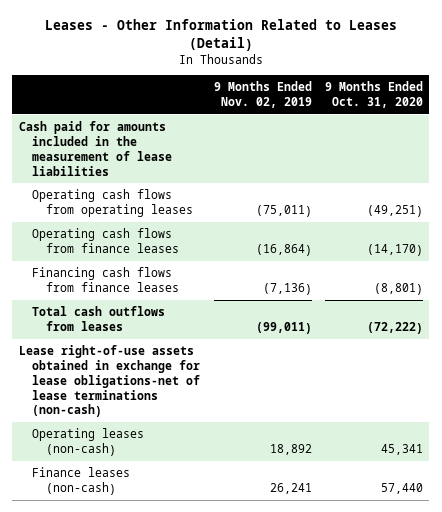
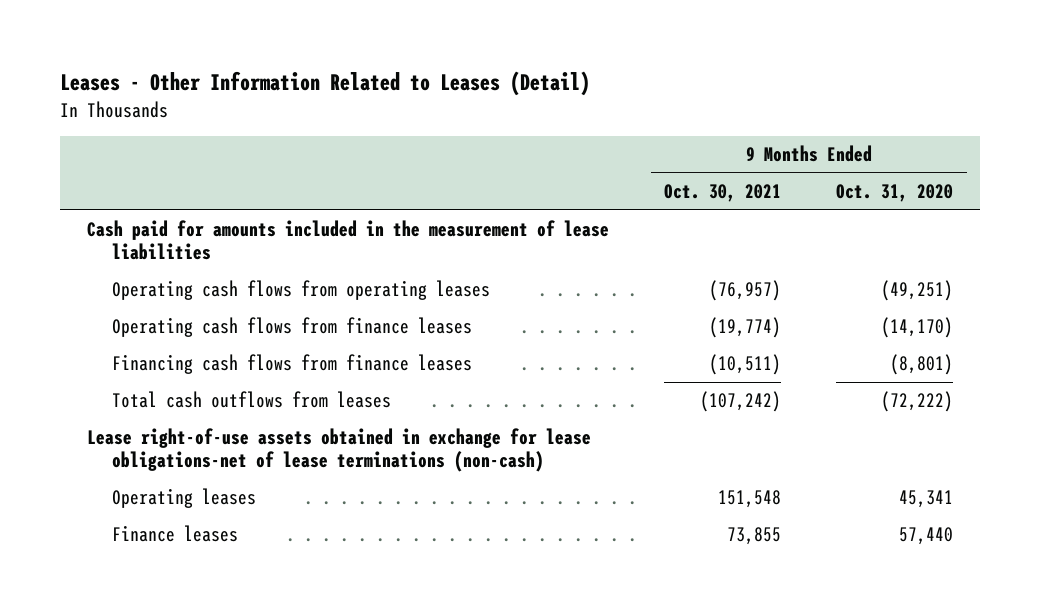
[213,81,312,108] 9 Months Ended Nov. 02, 2019 -> none
none -> [664,184,782,203] Oct. 30, 2021
[32,428,145,456] Operating leases (non-cash) -> [112,488,257,509] Operating leases
[32,467,131,495] Finance leases (non-cash) -> [112,525,239,543] Finance leases

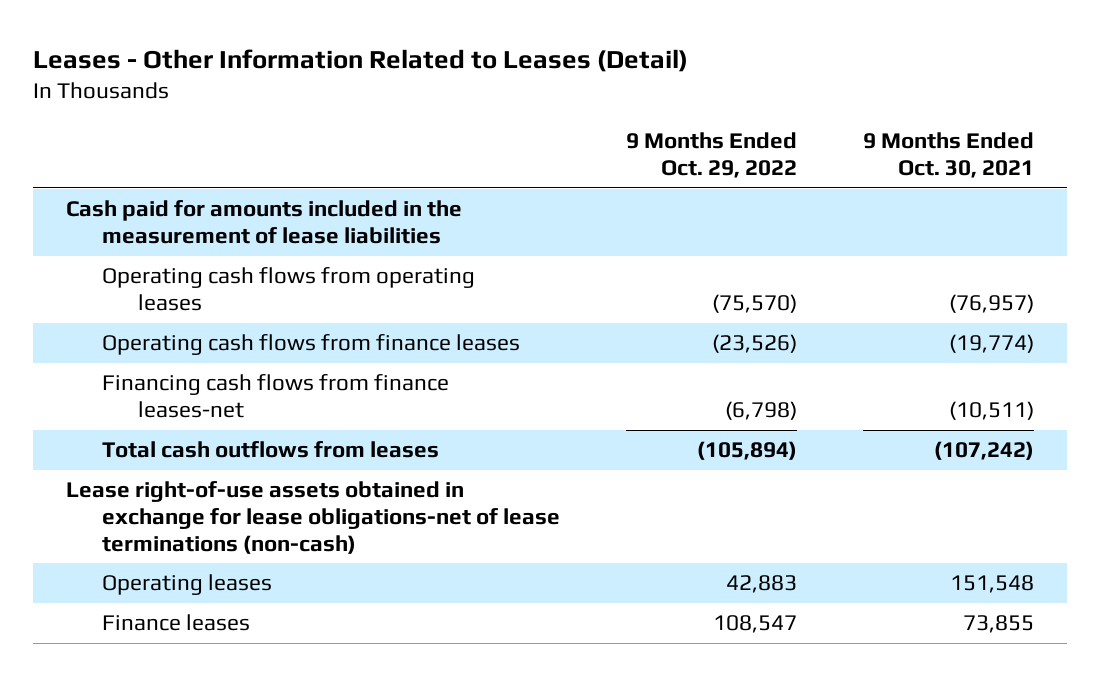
[836,184,954,203] Oct. 31, 2020 -> none
none -> [626,132,798,178] 9 Months Ended Oct. 29, 2022
[112,354,473,375] Financing cash flows from finance leases -> [102,374,450,419] Financing cash flows from finance leases-net

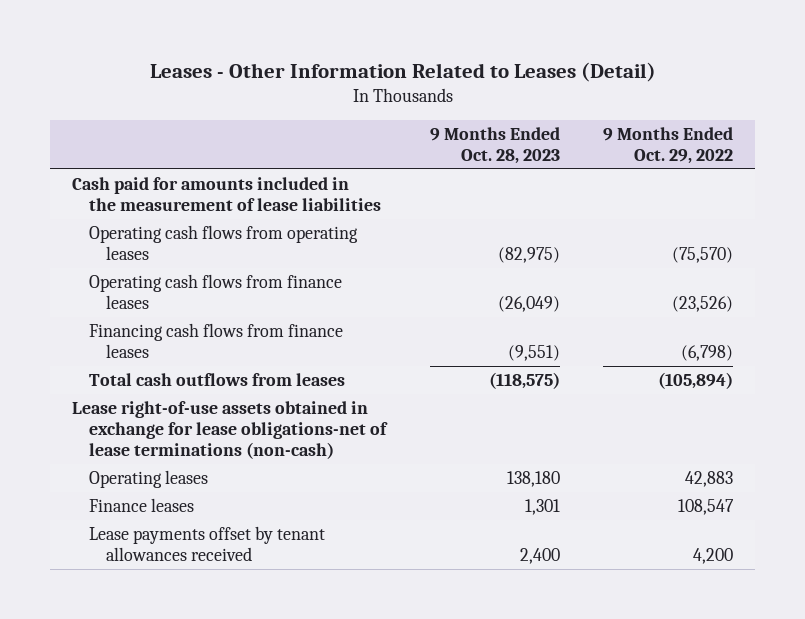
[862,132,1034,178] 9 Months Ended Oct. 30, 2021 -> none
none -> [429,126,560,164] 9 Months Ended Oct. 28, 2023
[102,374,450,419] Financing cash flows from finance leases-net -> [88,323,343,359] Financing cash flows from finance leases
none -> [88,526,325,562] Lease payments offset by tenant allowances received

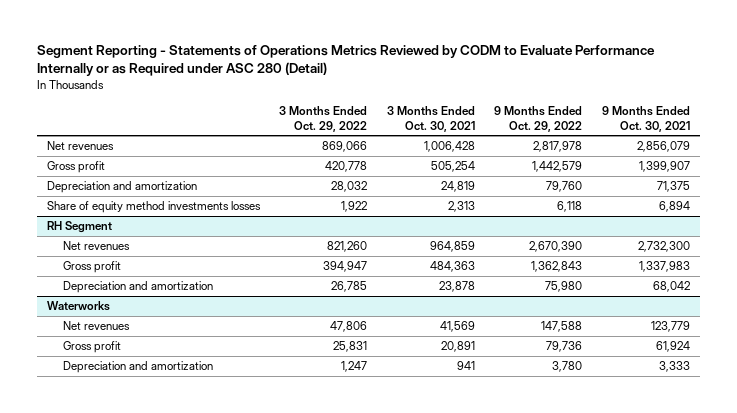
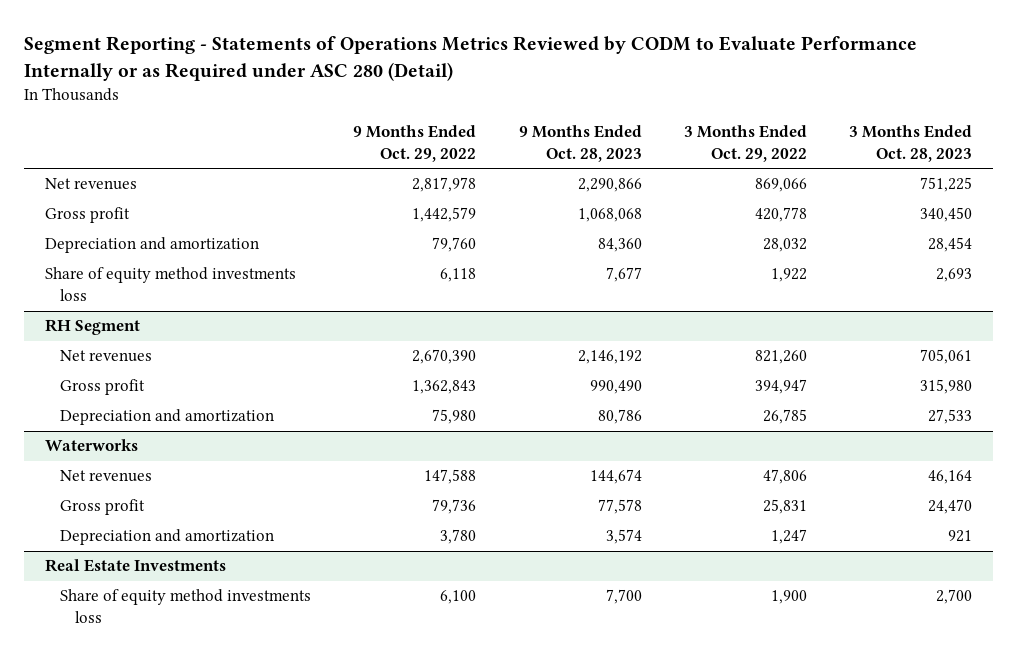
[386,106,475,132] 3 Months Ended Oct. 30, 2021 -> none
[601,106,690,132] 9 Months Ended Oct. 30, 2021 -> none
none -> [518,124,642,162] 9 Months Ended Oct. 28, 2023
none -> [848,124,972,162] 3 Months Ended Oct. 28, 2023
[46,201,261,214] Share of equity method investments losses -> [45,267,297,302] Share of equity method investments loss
none -> [45,559,227,573] Real Estate Investments
none -> [60,589,312,624] Share of equity method investments loss

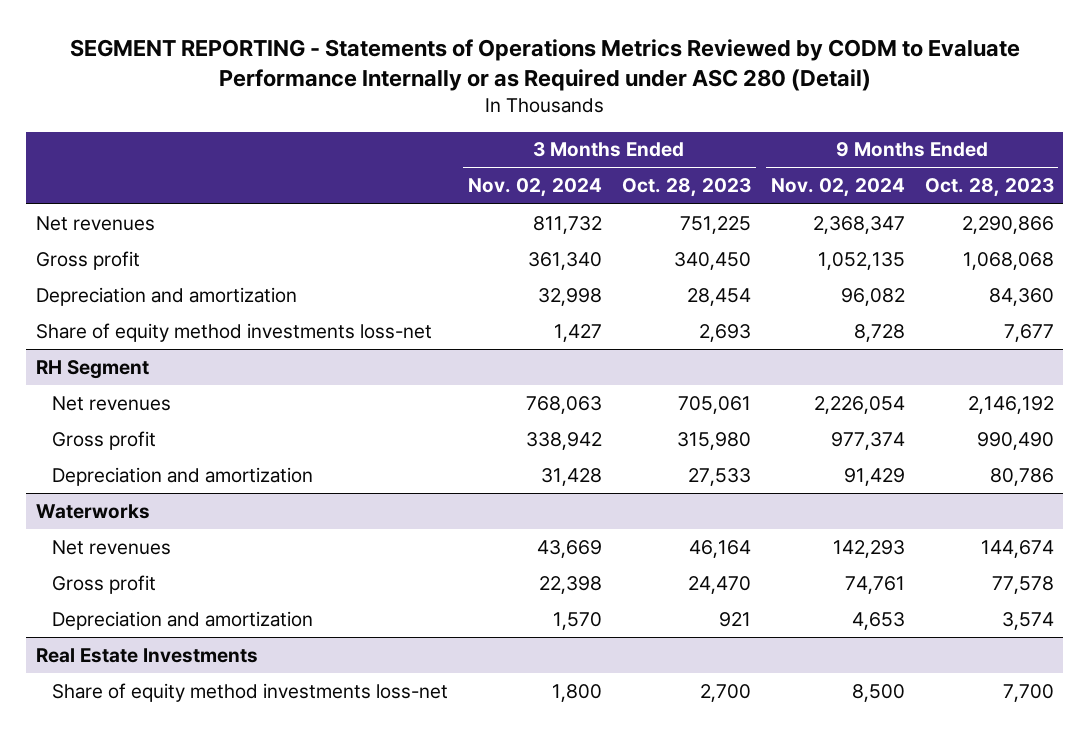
[24,36,918,81] Segment Reporting - Statements of Operations Metrics Reviewed by CODM to Evaluate Performance Internally or as Required under ASC 280 (Detail) -> [69,38,1020,92] SEGMENT REPORTING - Statements of Operations Metrics Reviewed by CODM to Evaluate Performance Internally or as Required under ASC 280 (Detail)
[353,124,477,162] 9 Months Ended Oct. 29, 2022 -> none
[683,124,807,162] 3 Months Ended Oct. 29, 2022 -> none
none -> [468,178,603,198] Nov. 02, 2024
none -> [770,178,905,198] Nov. 02, 2024
[45,267,297,302] Share of equity method investments loss -> [35,322,432,342] Share of equity method investments loss-net
[60,589,312,624] Share of equity method investments loss -> [52,682,449,702] Share of equity method investments loss-net

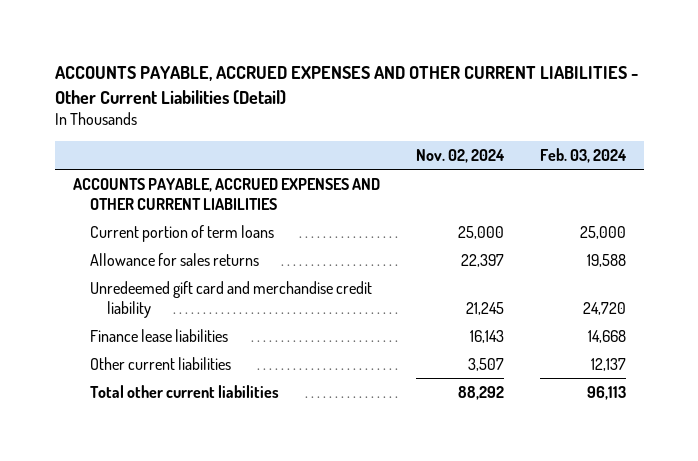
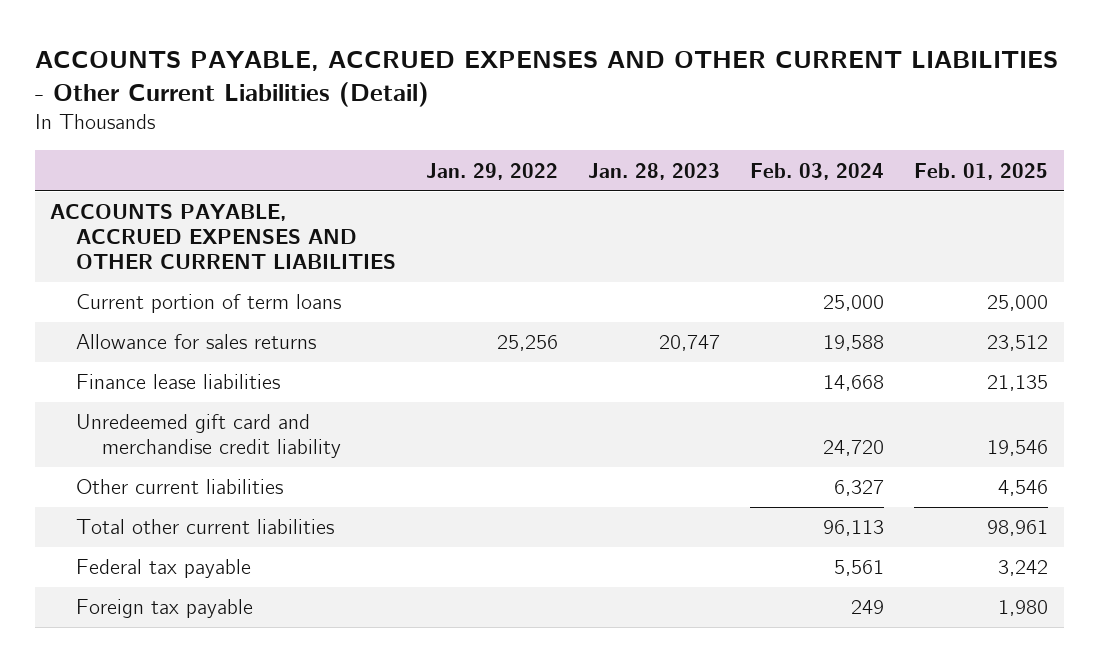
[415,148,505,163] Nov. 02, 2024 -> none
none -> [425,162,558,180] Jan. 29, 2022
none -> [588,162,721,180] Jan. 28, 2023
none -> [914,162,1049,180] Feb. 01, 2025
[89,280,372,318] Unredeemed gift card and merchandise credit liability -> [75,414,341,459] Unredeemed gift card and merchandise credit liability
[590,357,626,371] 12,137 -> [834,480,885,497] 6,327
none -> [75,559,251,579] Federal tax payable
none -> [75,599,253,619] Foreign tax payable

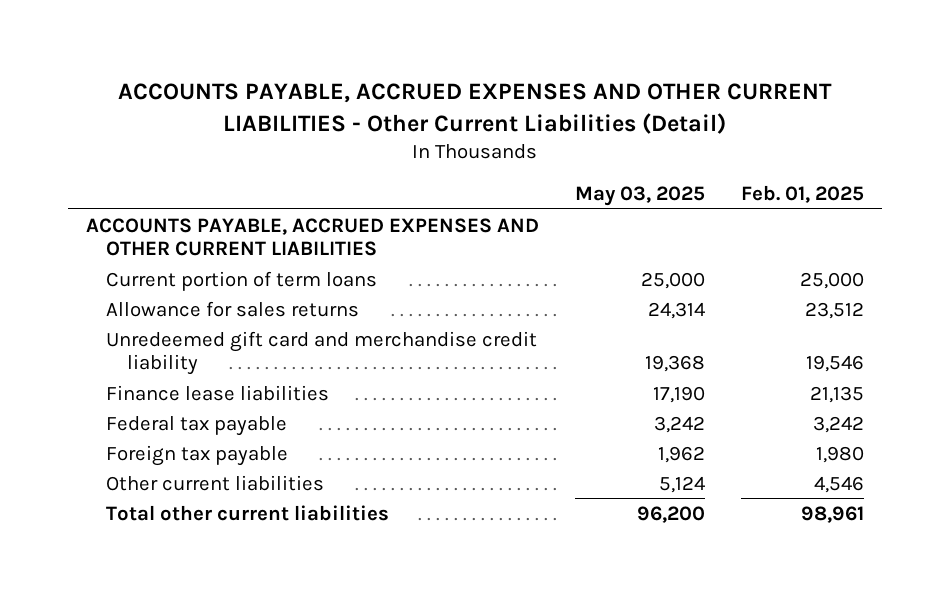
[425,162,558,180] Jan. 29, 2022 -> none
[588,162,721,180] Jan. 28, 2023 -> none
[750,162,885,180] Feb. 03, 2024 -> none
none -> [574,185,705,206] May 03, 2025
[75,374,280,390] Finance lease liabilities -> [106,384,330,401] Finance lease liabilities
[75,479,283,495] Other current liabilities -> [106,474,325,491] Other current liabilities
[75,519,334,535] Total other current liabilities -> [106,504,390,521] Total other current liabilities

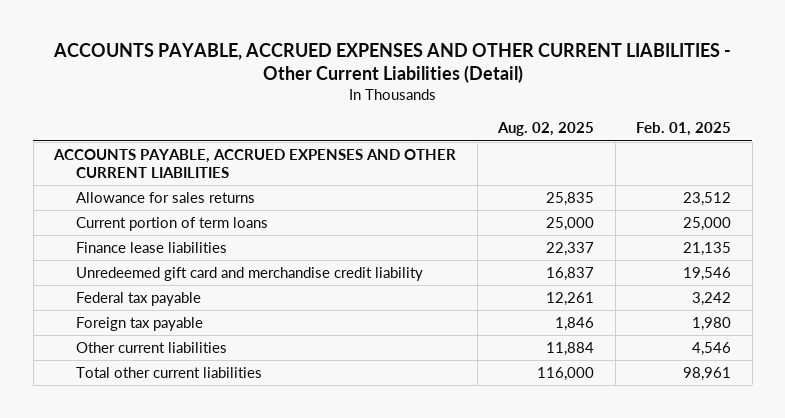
[574,185,705,206] May 03, 2025 -> none
none -> [497,122,595,137] Aug. 02, 2025
[106,270,378,291] Current portion of term loans -> [75,217,268,232] Current portion of term loans
[106,330,538,376] Unredeemed gift card and merchandise credit liability -> [75,267,423,282] Unredeemed gift card and merchandise credit liability

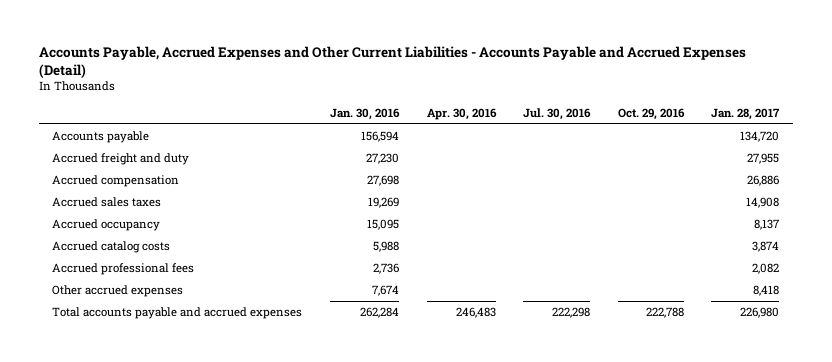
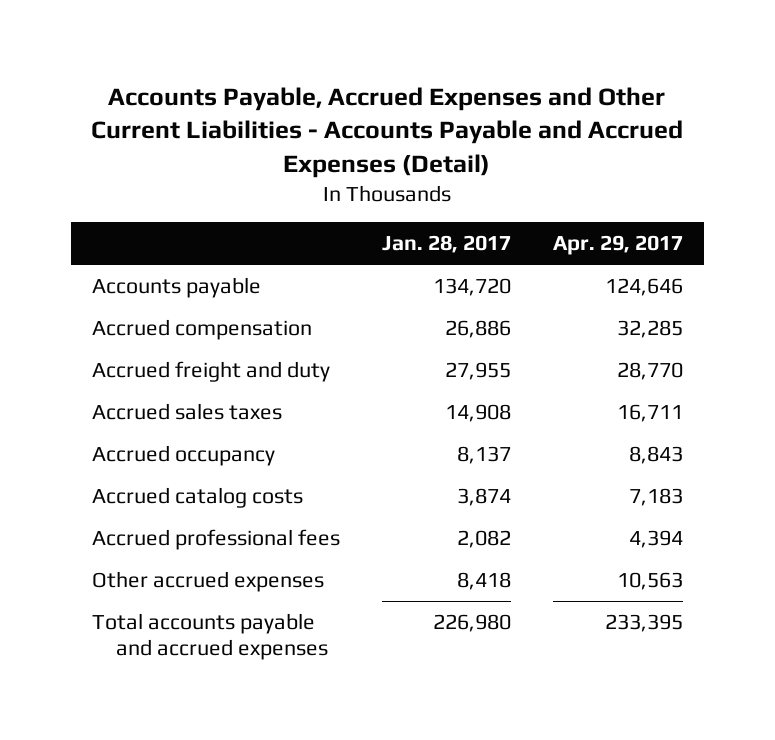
[330,107,401,120] Jan. 30, 2016 -> none
[426,107,497,120] Apr. 30, 2016 -> none
[523,107,592,120] Jul. 30, 2016 -> none
[617,107,685,120] Oct. 29, 2016 -> none
none -> [552,235,683,256] Apr. 29, 2017
[52,153,190,166] Accrued freight and duty -> [92,361,331,383] Accrued freight and duty

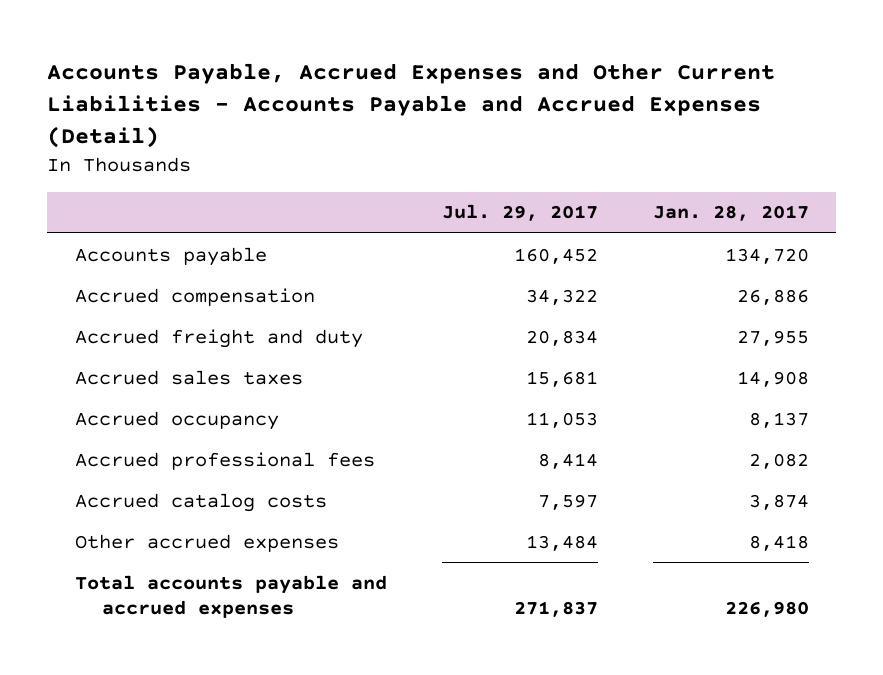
[552,235,683,256] Apr. 29, 2017 -> none
none -> [441,204,598,222] Jul. 29, 2017
[92,487,304,509] Accrued catalog costs -> [74,492,327,512] Accrued catalog costs

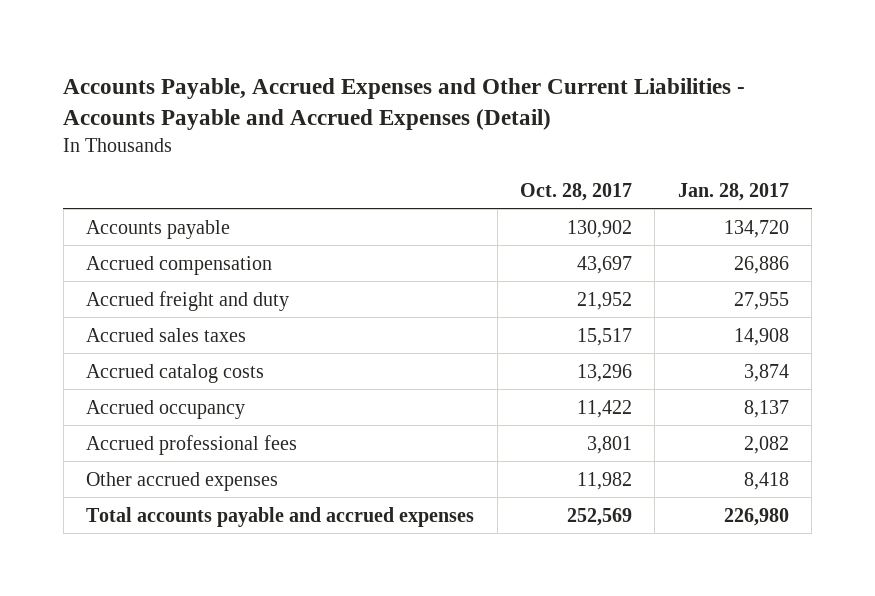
[441,204,598,222] Jul. 29, 2017 -> none
none -> [519,182,632,201] Oct. 28, 2017
[74,492,327,512] Accrued catalog costs -> [86,363,265,383] Accrued catalog costs

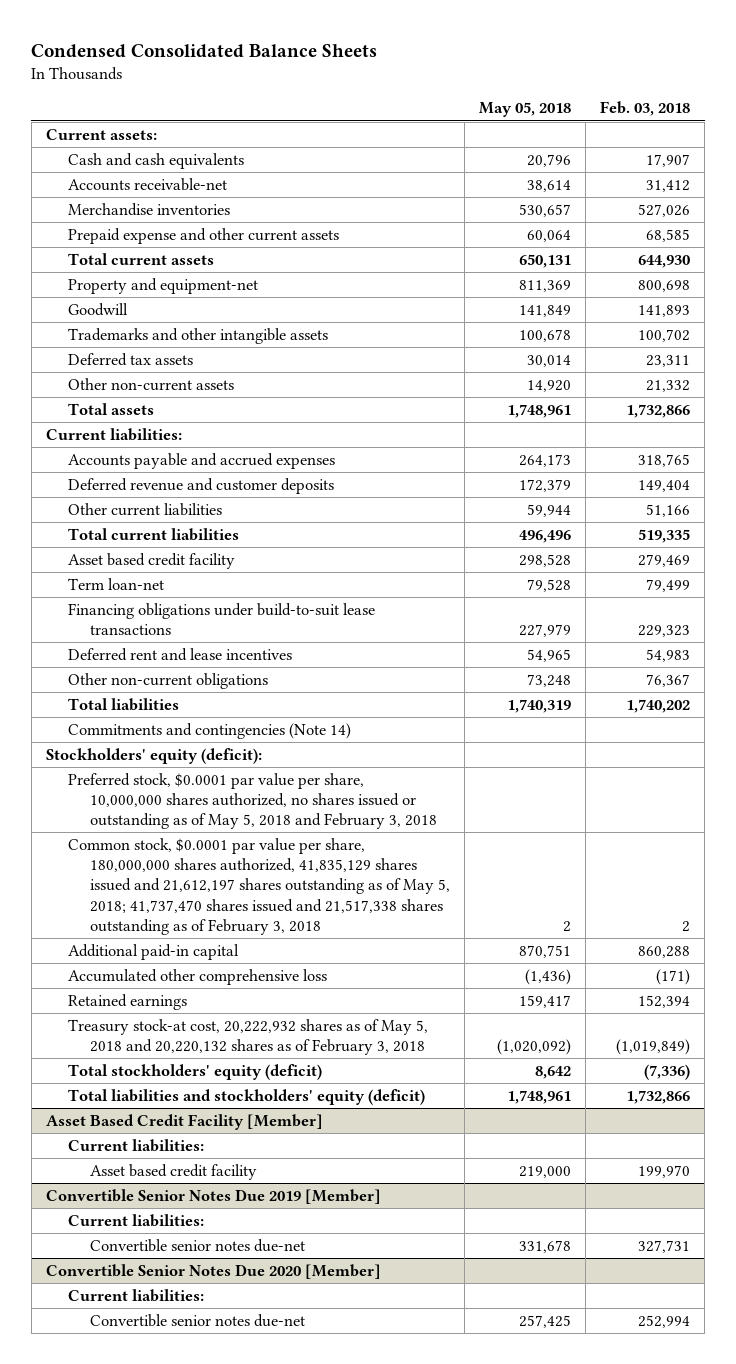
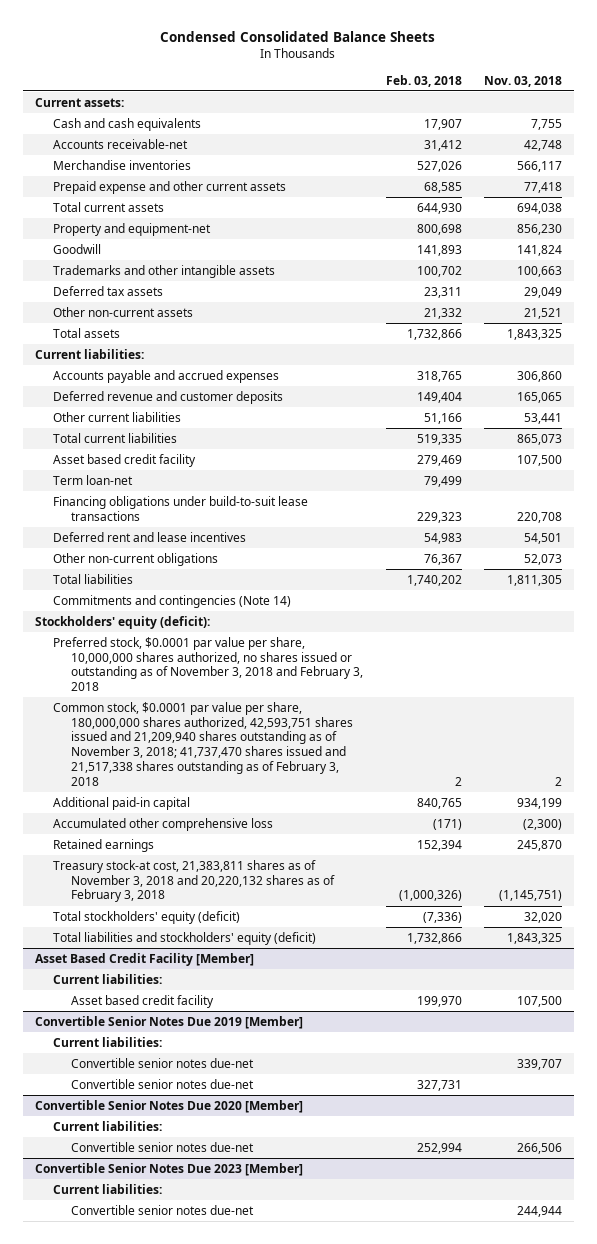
[479,102,572,118] May 05, 2018 -> none
none -> [484,75,563,87] Nov. 03, 2018
[67,772,438,830] Preferred stock, $0.0001 par value per share, 10,000,000 shares authorized, no shares issued or outstanding as of May 5, 2018 and February 3, 2018 -> [52,636,364,692] Preferred stock, $0.0001 par value per share, 10,000,000 shares authorized, no shares issued or outstanding as of November 3, 2018 and February 3, 2018
[67,837,451,935] Common stock, $0.0001 par value per share, 180,000,000 shares authorized, 41,835,129 shares issued and 21,612,197 shares outstanding as of May 5, 2018; 41,737,470 shares issued and 21,517,338 shares outstanding as of February 3, 2018 -> [52,701,354,786] Common stock, $0.0001 par value per share, 180,000,000 shares authorized, 42,593,751 shares issued and 21,209,940 shares outstanding as of November 3, 2018; 41,737,470 shares issued and 21,517,338 shares outstanding as of February 3, 2018
[638,945,691,958] 860,288 -> [416,797,462,809] 840,765
[67,1018,428,1056] Treasury stock-at cost, 20,222,932 shares as of May 5, 2018 and 20,220,132 shares as of February 3, 2018 -> [52,859,336,903] Treasury stock-at cost, 21,383,811 shares as of November 3, 2018 and 20,220,132 shares as of February 3, 2018
[616,1039,691,1056] (1,019,849) -> [398,890,462,902] (1,000,326)
none -> [71,1057,255,1068] Convertible senior notes due-net
none -> [34,1162,303,1176] Convertible Senior Notes Due 2023 [Member]
none -> [52,1183,162,1194] Current liabilities:
none -> [71,1204,255,1215] Convertible senior notes due-net

